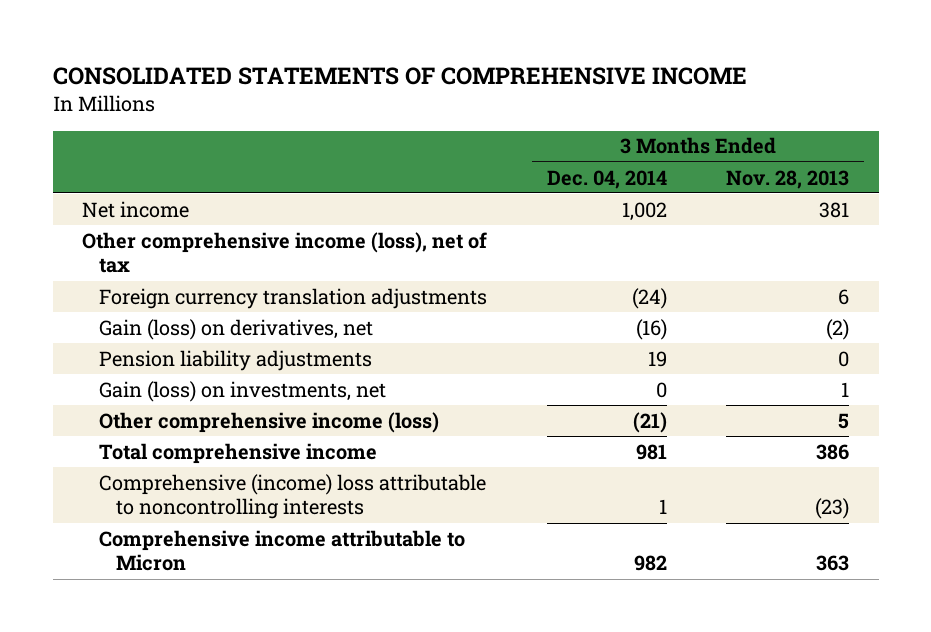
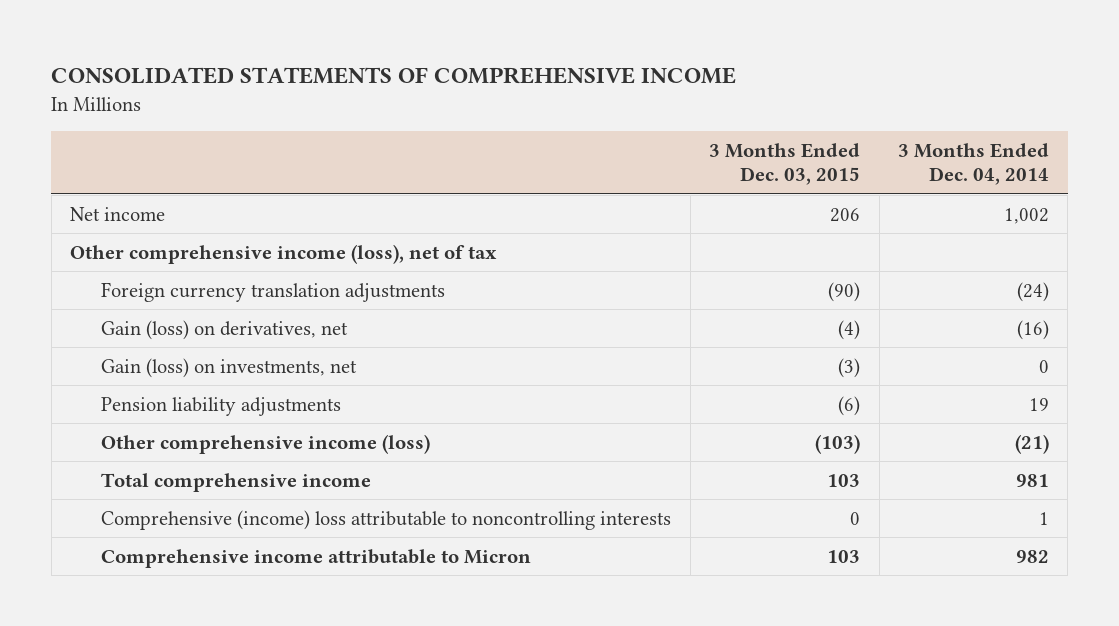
[725,169,849,189] Nov. 28, 2013 -> none
none -> [709,142,861,186] 3 Months Ended Dec. 03, 2015
[99,349,373,371] Pension liability adjustments -> [101,396,342,416] Pension liability adjustments

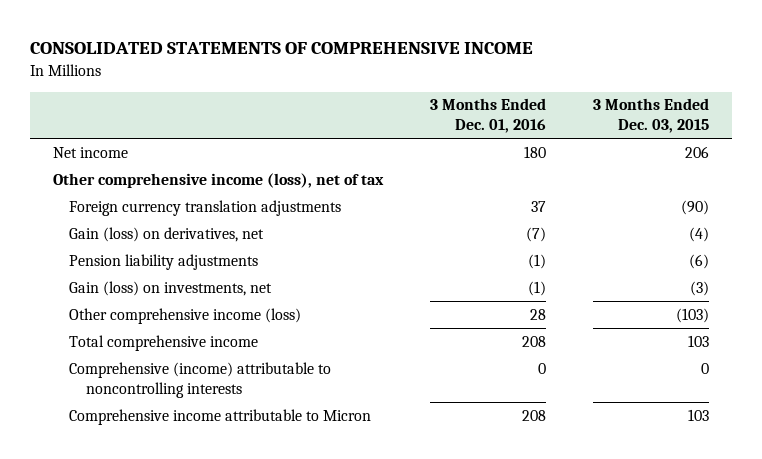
[898,142,1050,186] 3 Months Ended Dec. 04, 2014 -> none
none -> [429,98,546,134] 3 Months Ended Dec. 01, 2016
[101,357,358,378] Gain (loss) on investments, net -> [69,280,273,296] Gain (loss) on investments, net
[101,509,672,530] Comprehensive (income) loss attributable to noncontrolling interests -> [69,361,332,398] Comprehensive (income) attributable to noncontrolling interests

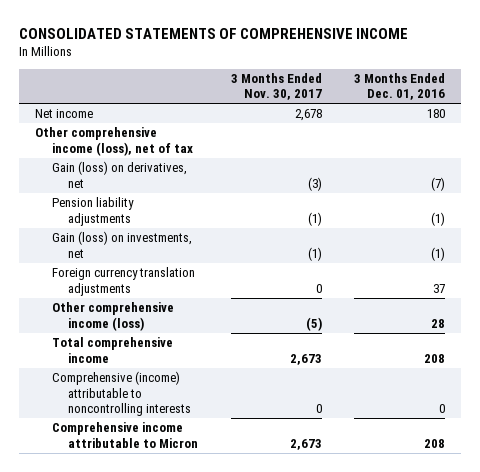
[592,98,709,134] 3 Months Ended Dec. 03, 2015 -> none
none -> [230,72,322,101] 3 Months Ended Nov. 30, 2017
[69,199,342,216] Foreign currency translation adjustments -> [51,267,195,296] Foreign currency translation adjustments

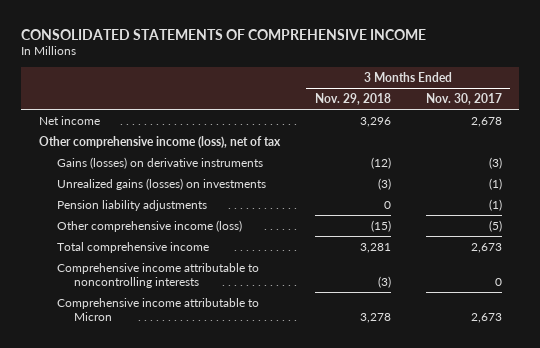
[353,72,445,101] 3 Months Ended Dec. 01, 2016 -> none
none -> [314,92,391,105] Nov. 29, 2018
[51,161,187,188] Gain (loss) on derivatives, net -> [56,156,263,169] Gains (losses) on derivative instruments
none -> [56,177,266,190] Unrealized gains (losses) on investments
[51,231,192,258] Gain (loss) on investments, net -> none
[51,267,195,296] Foreign currency translation adjustments -> none
[51,371,192,417] Comprehensive (income) attributable to noncontrolling interests -> [56,262,259,288] Comprehensive income attributable to noncontrolling interests

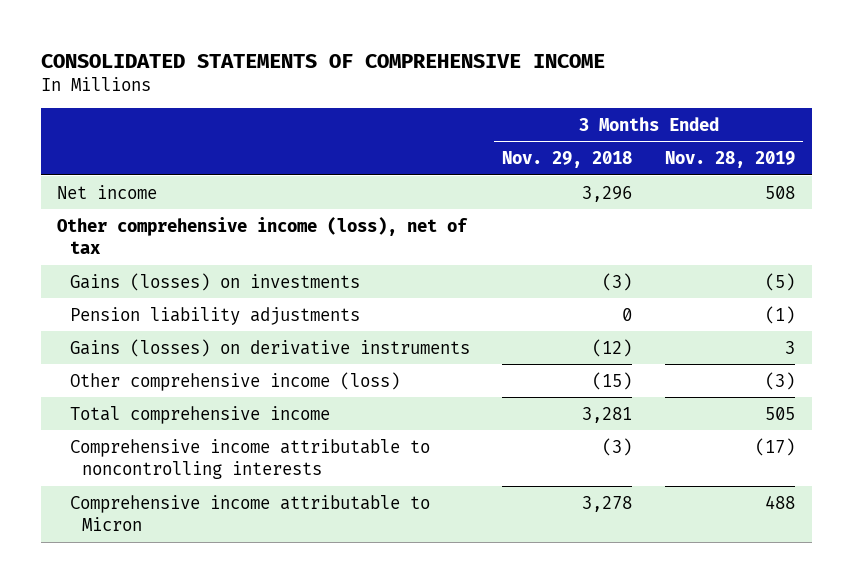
[425,92,502,105] Nov. 30, 2017 -> none
none -> [665,151,796,169] Nov. 28, 2019
[56,177,266,190] Unrealized gains (losses) on investments -> [69,272,360,291] Gains (losses) on investments
[56,156,263,169] Gains (losses) on derivative instruments -> [69,338,470,357] Gains (losses) on derivative instruments

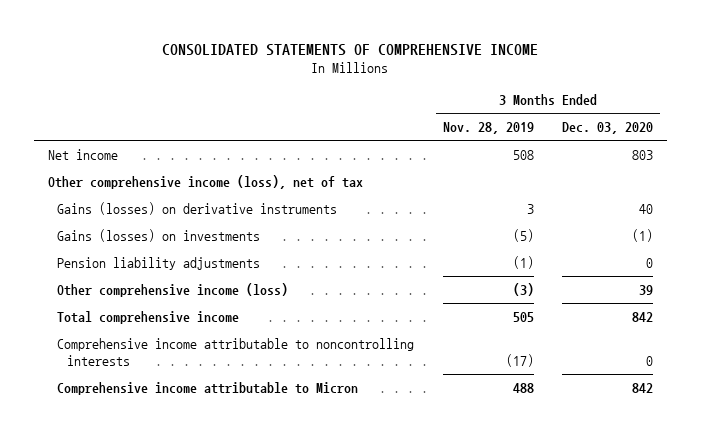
[502,151,633,169] Nov. 29, 2018 -> none
none -> [561,122,653,135] Dec. 03, 2020
[69,338,470,357] Gains (losses) on derivative instruments -> [57,201,338,215] Gains (losses) on derivative instruments

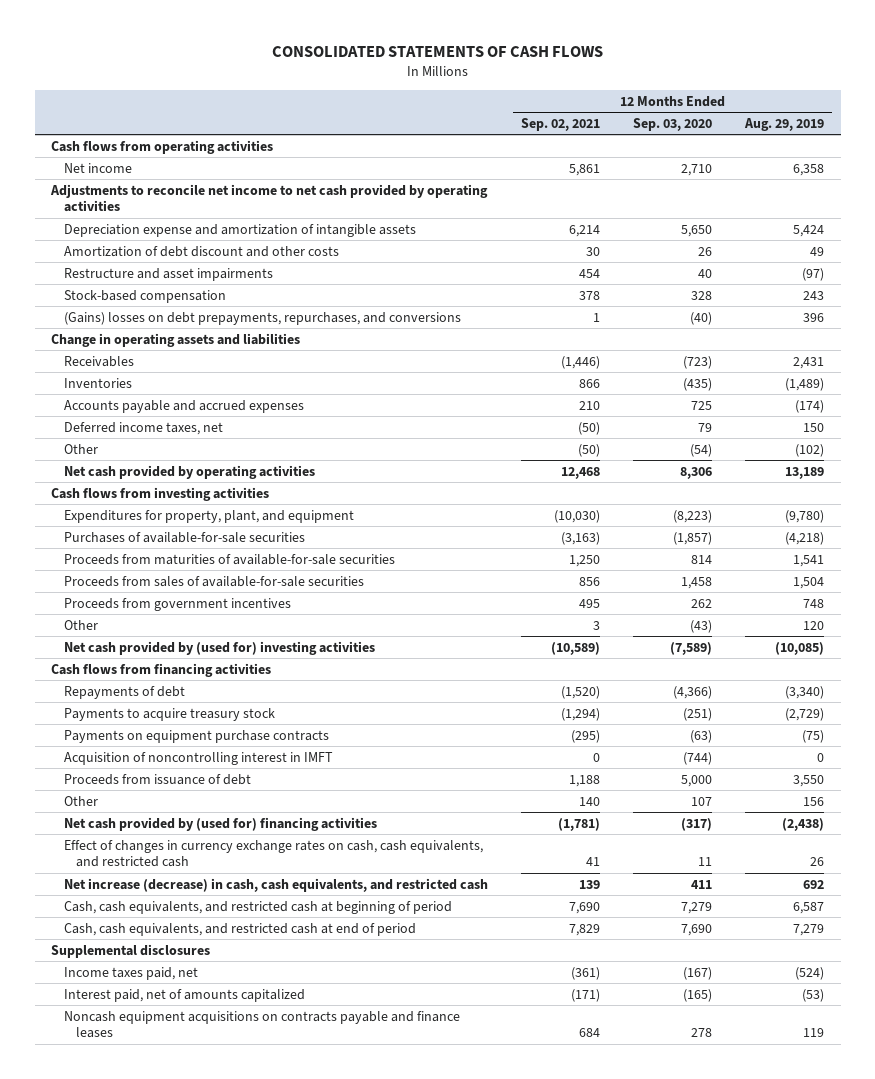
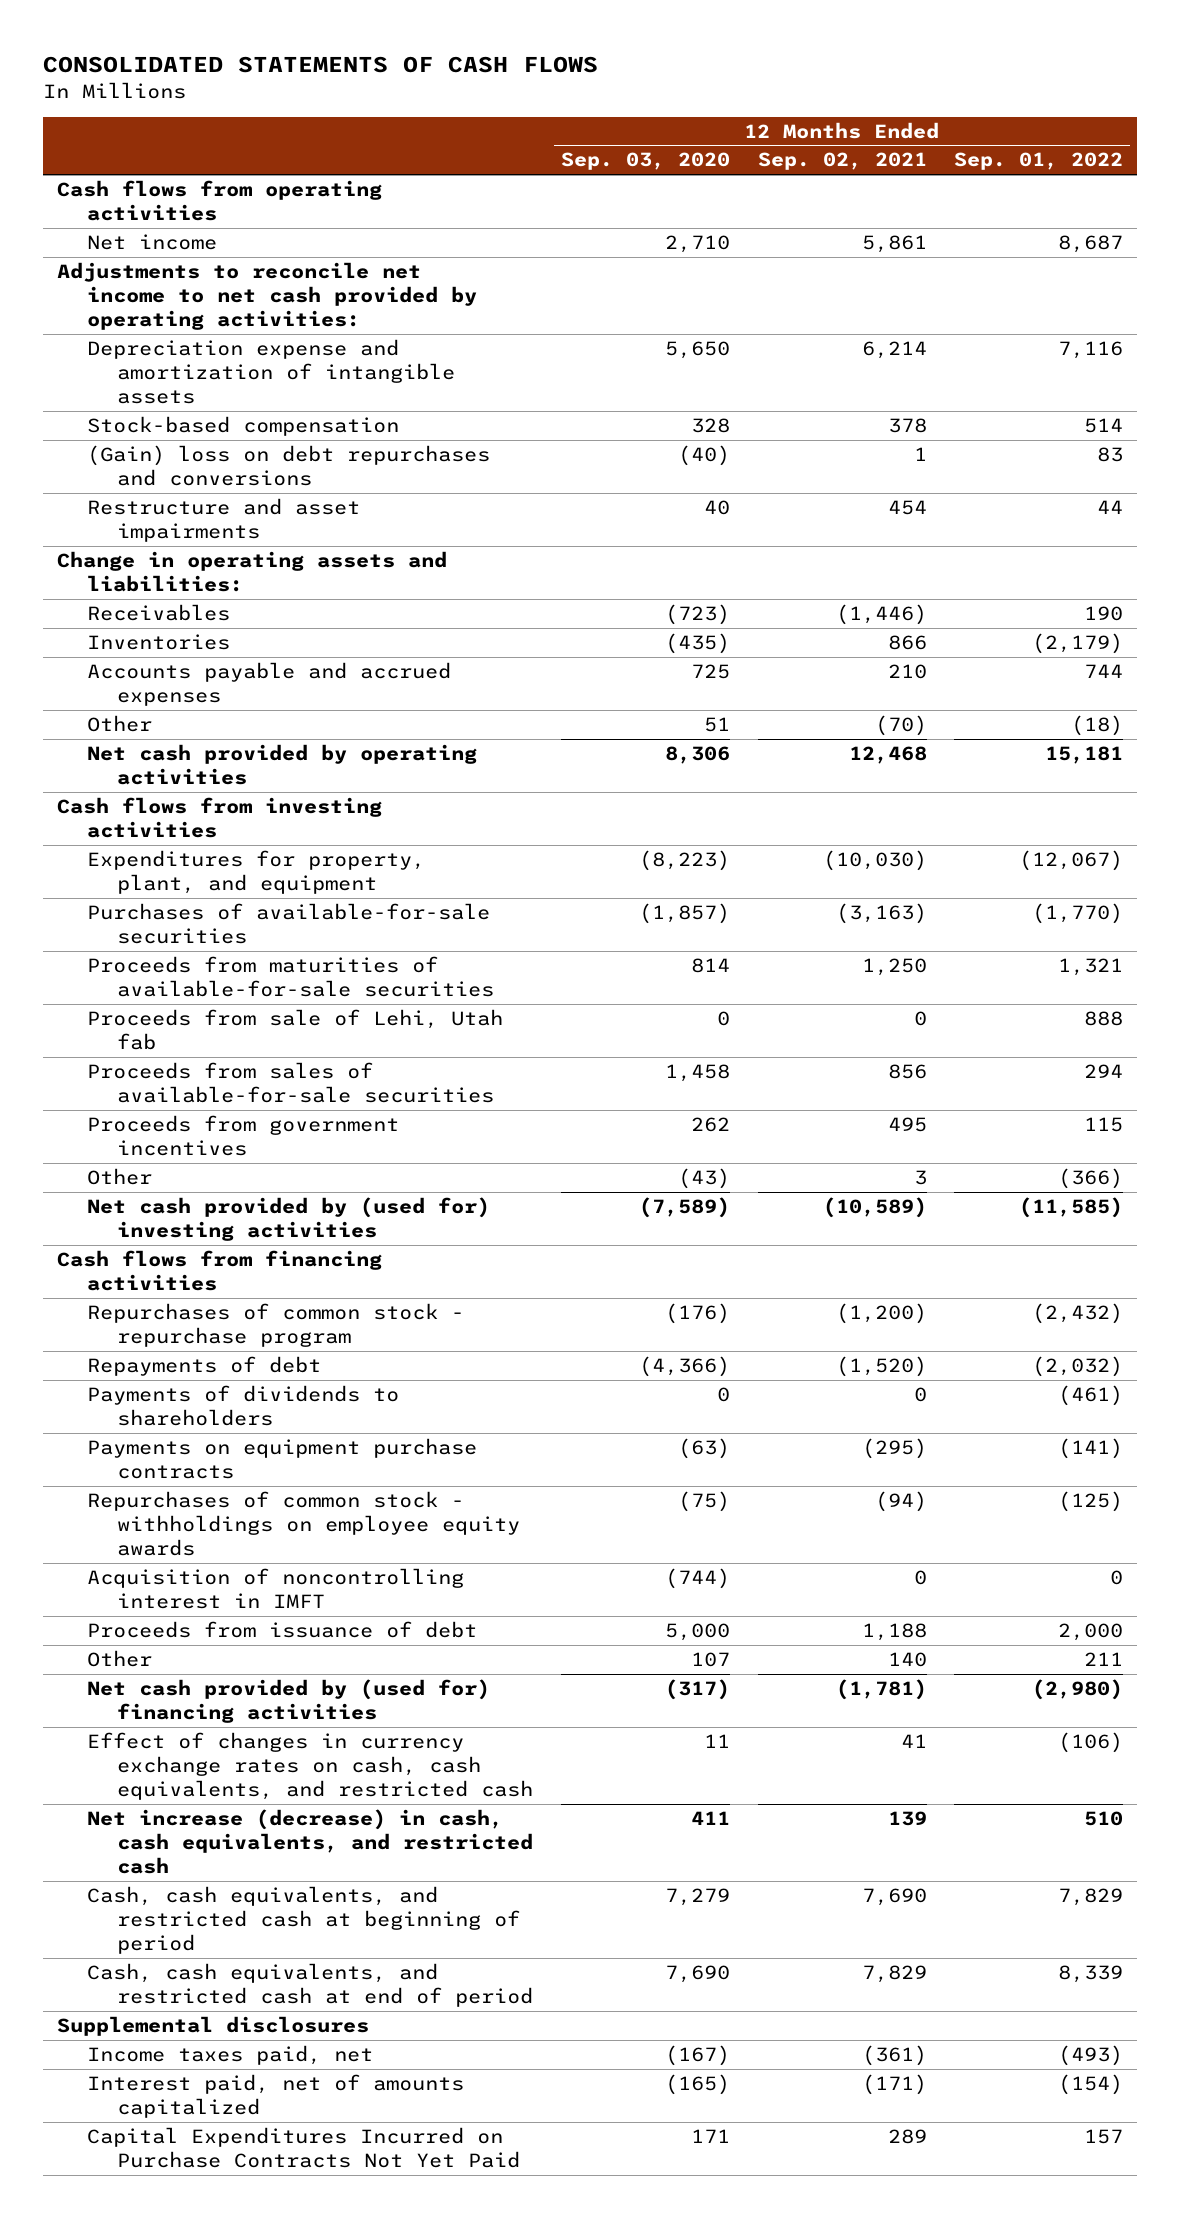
[744,117,825,131] Aug. 29, 2019 -> none
none -> [954,152,1124,171] Sep. 01, 2022
[50,183,489,213] Adjustments to reconcile net income to net cash provided by operating activities -> [57,261,478,331] Adjustments to reconcile net income to net cash provided by operating activities:
[63,245,339,257] Amortization of debt discount and other costs -> none
[63,311,461,325] (Gains) losses on debt prepayments, repurchases, and conversions -> [87,444,491,487] (Gain) loss on debt repurchases and conversions
[63,267,273,281] Restructure and asset impairments -> [87,497,361,543] Restructure and asset impairments
[51,332,301,347] Change in operating assets and liabilities -> [57,550,448,593] Change in operating assets and liabilities:
[63,421,223,435] Deferred income taxes, net -> none
[577,443,600,457] (50) -> [874,714,927,736] (70)
[690,443,713,457] (54) -> [703,716,730,732] 51
none -> [87,1008,504,1051] Proceeds from sale of Lehi, Utah fab
none -> [87,1302,465,1348] Repurchases of common stock - repurchase program
[63,707,275,721] Payments to acquire treasury stock -> none
none -> [87,1384,400,1427] Payments of dividends to shareholders
none -> [87,1490,521,1557] Repurchases of common stock - withholdings on employee equity awards
[63,1010,460,1039] Noncash equipment acquisitions on contracts payable and finance leases -> none
none -> [87,2126,521,2169] Capital Expenditures Incurred on Purchase Contracts Not Yet Paid

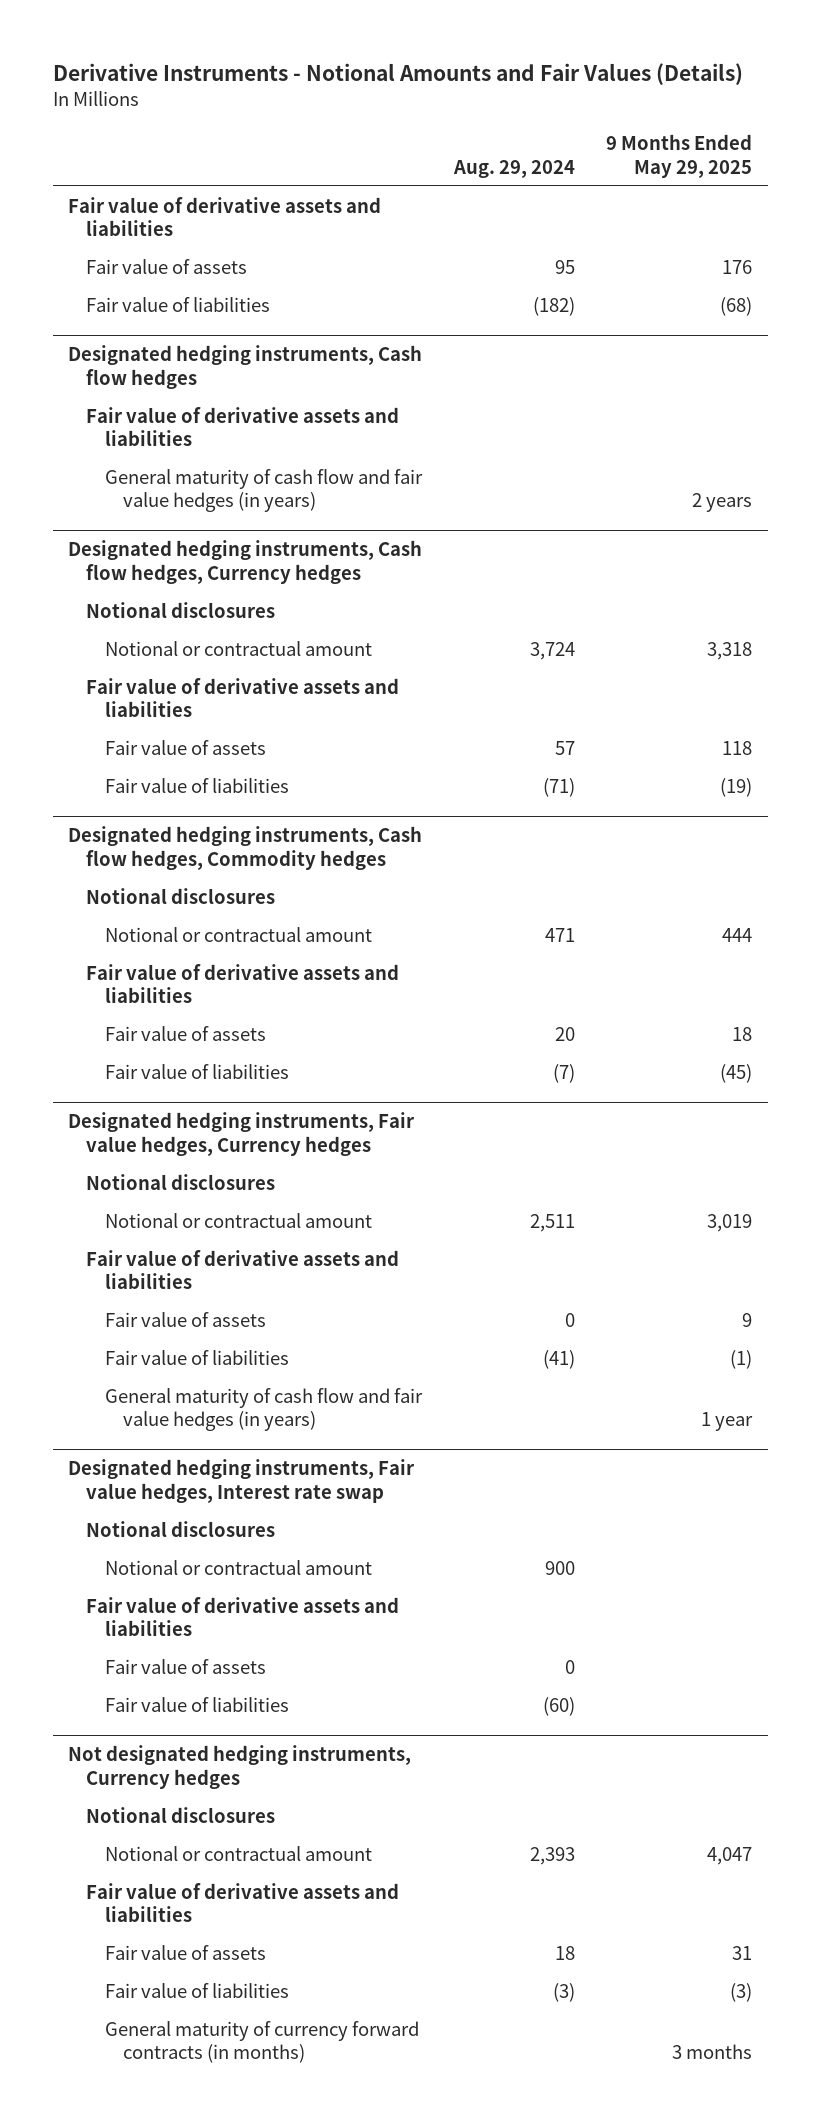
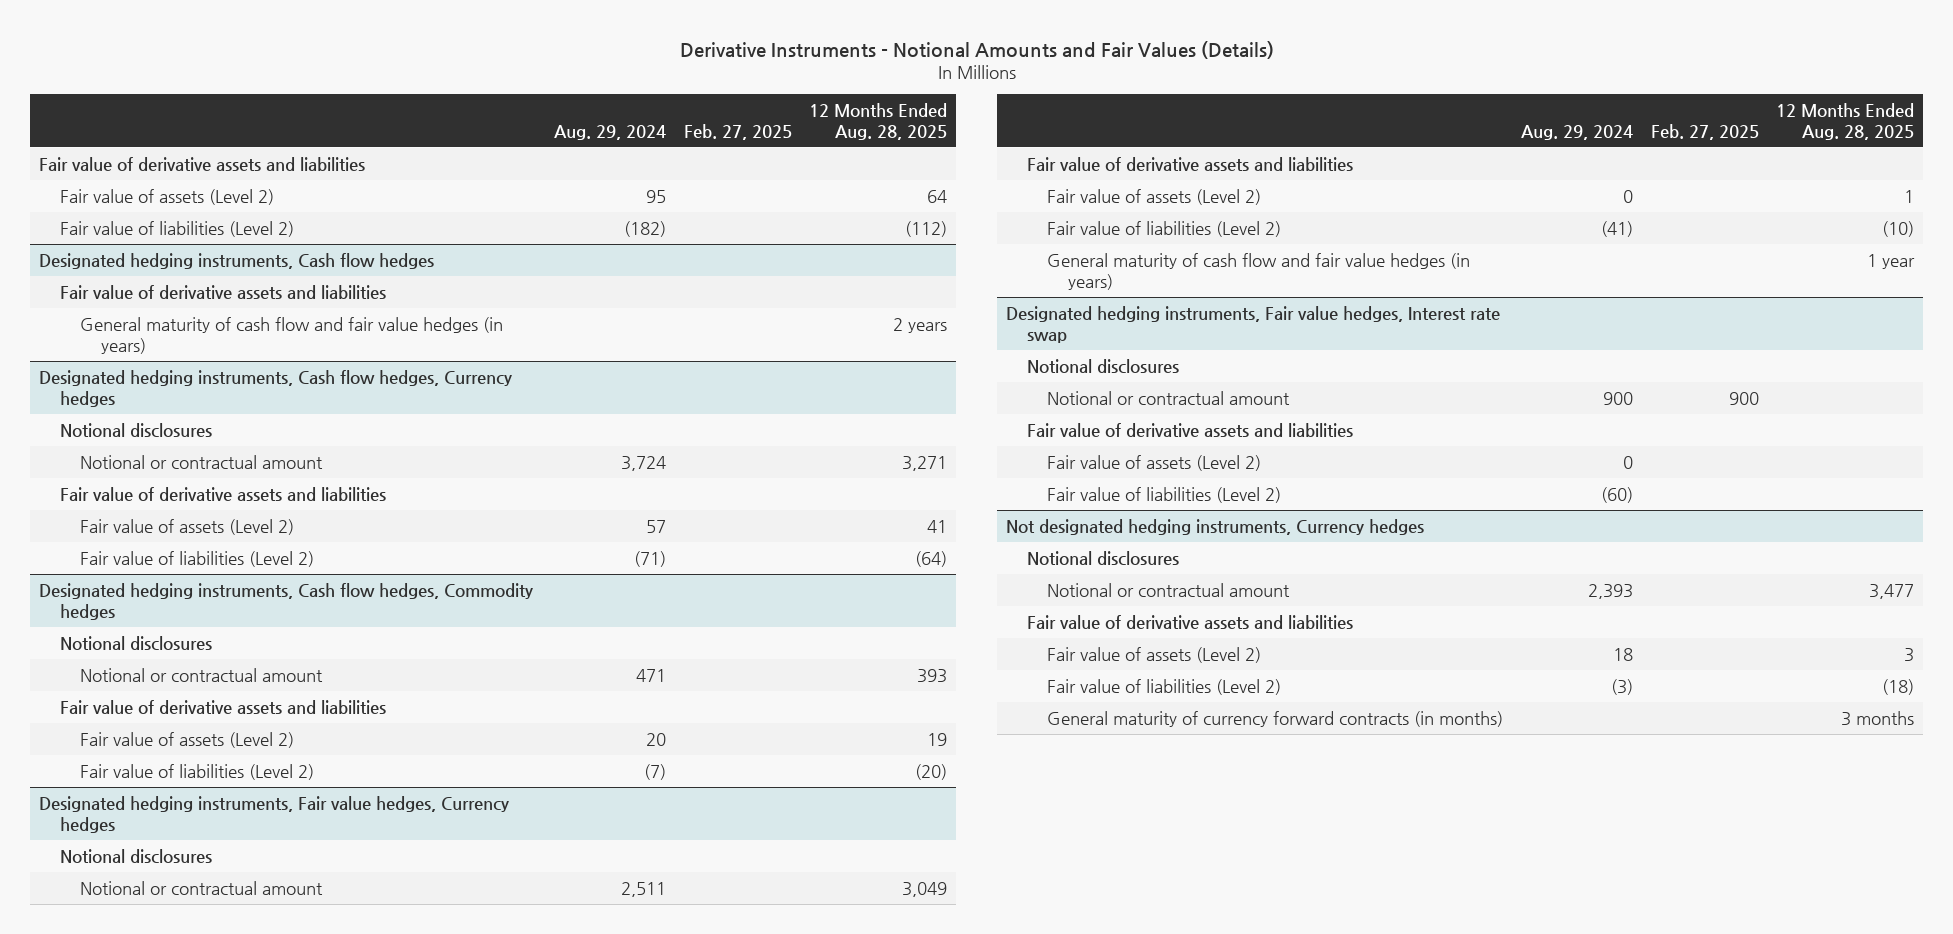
[605,134,752,178] 9 Months Ended May 29, 2025 -> none
none -> [683,123,792,140] Feb. 27, 2025
none -> [809,102,948,140] 12 Months Ended Aug. 28, 2025
[86,258,248,274] Fair value of assets -> [59,188,274,205] Fair value of assets (Level 2)
[86,296,271,312] Fair value of liabilities -> [59,220,294,237] Fair value of liabilities (Level 2)
[104,739,266,755] Fair value of assets -> [80,518,295,535] Fair value of assets (Level 2)
[104,777,289,793] Fair value of liabilities -> [80,550,315,567] Fair value of liabilities (Level 2)
[104,1025,266,1041] Fair value of assets -> [80,731,295,748] Fair value of assets (Level 2)
[104,1063,289,1079] Fair value of liabilities -> [80,763,315,780] Fair value of liabilities (Level 2)
[104,1311,266,1327] Fair value of assets -> [1047,188,1262,205] Fair value of assets (Level 2)
[104,1349,289,1365] Fair value of liabilities -> [1047,220,1282,237] Fair value of liabilities (Level 2)
[104,1658,266,1674] Fair value of assets -> [1047,454,1262,471] Fair value of assets (Level 2)
[104,1696,289,1712] Fair value of liabilities -> [1047,486,1282,503] Fair value of liabilities (Level 2)
[104,1944,266,1960] Fair value of assets -> [1047,646,1262,663] Fair value of assets (Level 2)
[104,1982,289,1998] Fair value of liabilities -> [1047,678,1282,695] Fair value of liabilities (Level 2)

